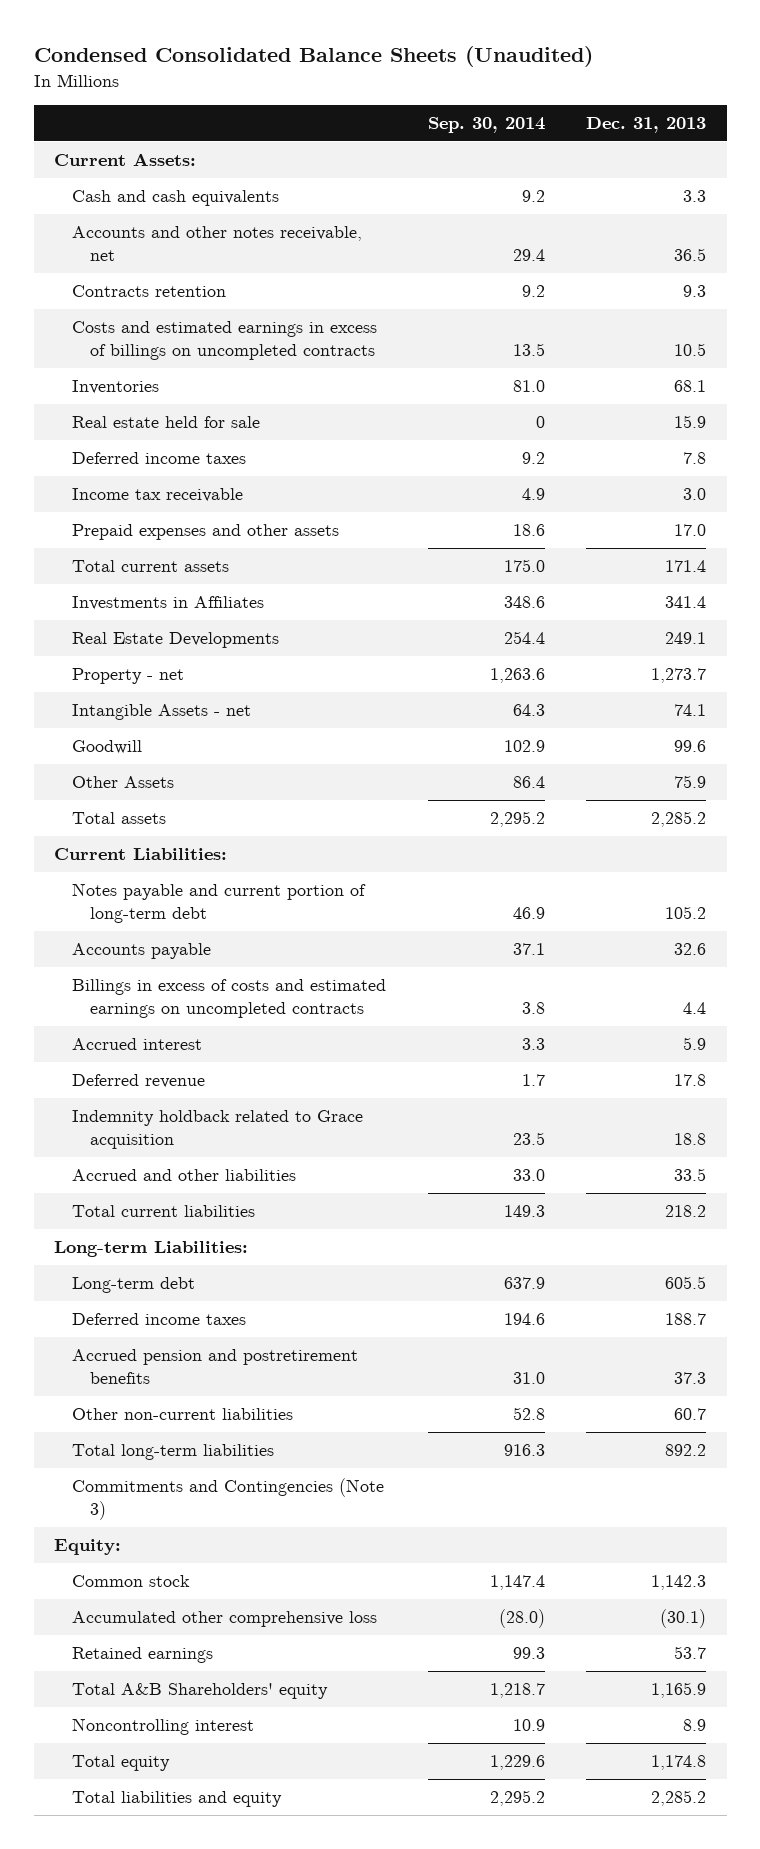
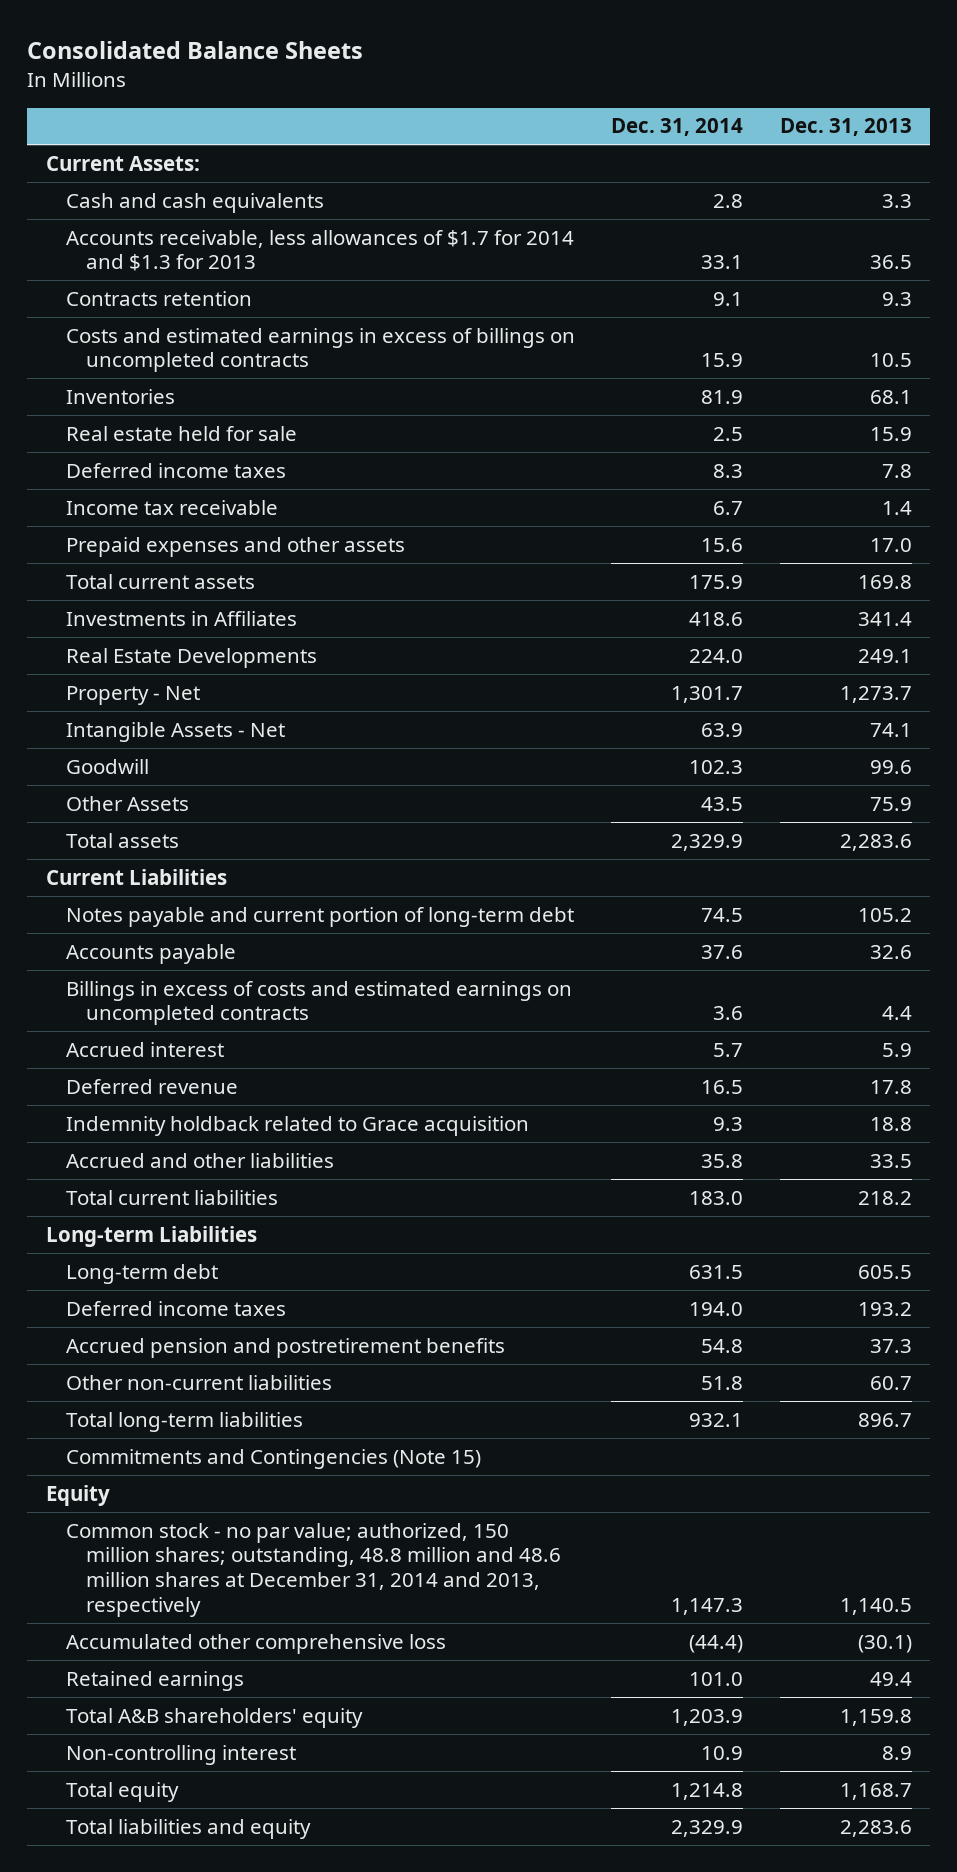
[33,45,593,67] Condensed Consolidated Balance Sheets (Unaudited) -> [27,41,364,60] Consolidated Balance Sheets
[427,117,545,134] Sep. 30, 2014 -> none
none -> [611,118,744,137] Dec. 31, 2014
[72,226,363,262] Accounts and other notes receivable, net -> [65,229,574,272] Accounts receivable, less allowances of $1.7 for 2014 and $1.3 for 2013
[683,488,707,501] 3.0 -> [881,500,912,515] 1.4
[665,560,707,573] 171.4 -> [857,574,912,589] 169.8
[72,668,185,685] Property - net -> [65,685,200,705] Property - Net
[72,704,252,721] Intangible Assets - net -> [65,721,285,742] Intangible Assets - Net
[651,811,707,828] 2,285.2 -> [839,833,912,851] 2,283.6
[54,848,228,861] Current Liabilities: -> [45,868,227,885] Current Liabilities
[54,1241,249,1258] Long-term Liabilities: -> [45,1225,257,1247] Long-term Liabilities
[665,1313,707,1326] 188.7 -> [857,1301,912,1316] 193.2
[72,1575,191,1588] Common stock -> none
[665,1444,707,1457] 892.2 -> [857,1412,912,1427] 896.7
[72,1478,385,1521] Commitments and Contingencies (Note 3) -> [65,1448,481,1469] Commitments and Contingencies (Note 15)
[54,1539,122,1556] Equity: -> [45,1484,110,1506] Equity
none -> [65,1522,562,1618] Common stock - no par value; authorized, 150 million shares; outstanding, 48.8 million and 48.6 million shares at December 31, 2014 and 2013, respectively
[674,1646,707,1660] 53.7 -> [869,1671,912,1686] 49.4
[72,1683,329,1700] Total A&B Shareholders' equity -> [65,1707,363,1728] Total A&B shareholders' equity
[651,1682,707,1699] 1,165.9 -> [839,1708,912,1726] 1,159.8
[72,1718,255,1736] Noncontrolling interest -> [65,1744,296,1765] Non-controlling interest
[651,1755,707,1771] 1,174.8 -> [839,1782,912,1800] 1,168.7
[651,1790,707,1807] 2,285.2 -> [839,1819,912,1837] 2,283.6

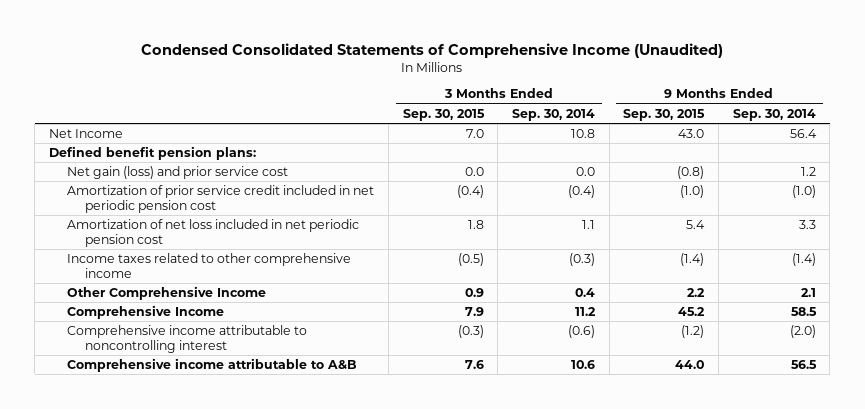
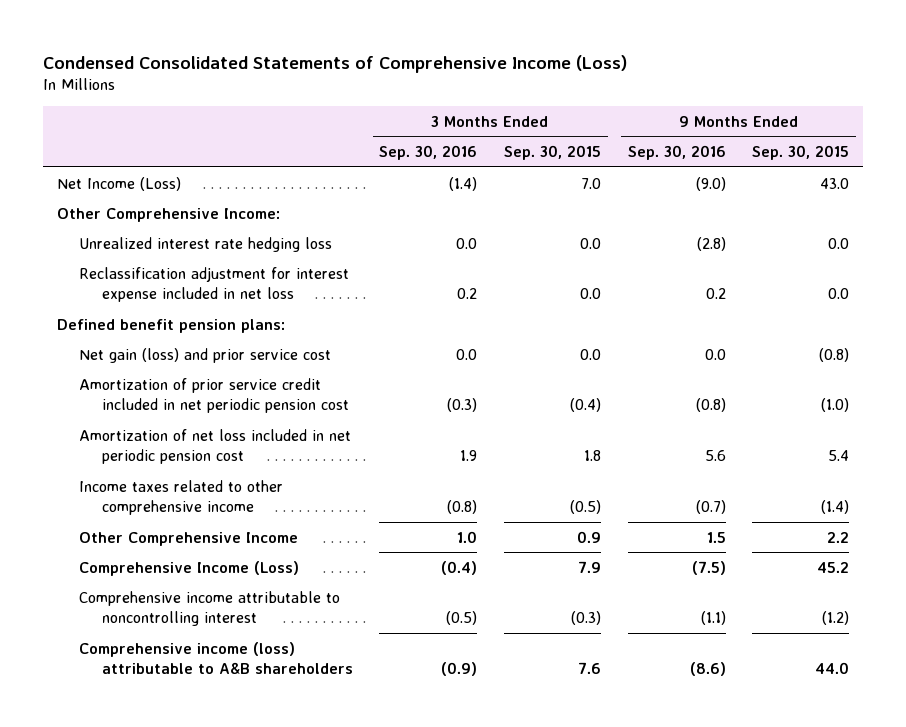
[141,42,724,58] Condensed Consolidated Statements of Comprehensive Income (Unaudited) -> [43,54,628,73] Condensed Consolidated Statements of Comprehensive Income (Loss)
[511,108,595,121] Sep. 30, 2014 -> none
[732,108,816,121] Sep. 30, 2014 -> none
none -> [379,145,478,161] Sep. 30, 2016
none -> [627,145,726,161] Sep. 30, 2016
[49,129,124,139] Net Income -> [56,176,181,191] Net Income (Loss)
none -> [56,207,280,222] Other Comprehensive Income:
none -> [79,236,333,252] Unrealized interest rate hedging loss
none -> [79,266,350,303] Reclassification adjustment for interest expense included in net loss
[67,305,225,320] Comprehensive Income -> [79,560,300,576] Comprehensive Income (Loss)
[67,358,358,373] Comprehensive income attributable to A&B -> [79,641,353,675] Comprehensive income (loss) attributable to A&B shareholders

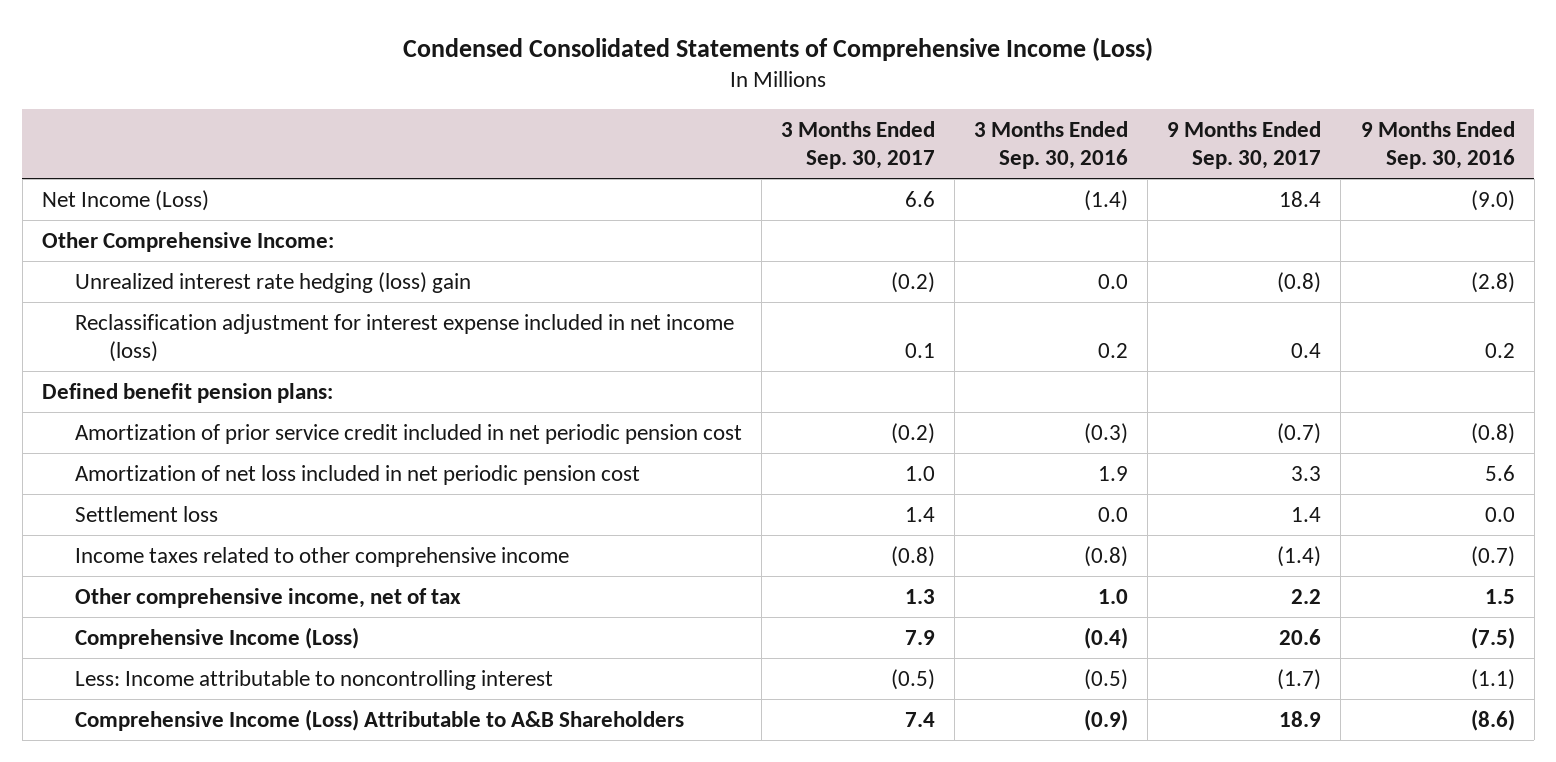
[504,145,602,161] Sep. 30, 2015 -> none
[752,145,850,161] Sep. 30, 2015 -> none
none -> [781,120,936,170] 3 Months Ended Sep. 30, 2017
none -> [1167,120,1322,170] 9 Months Ended Sep. 30, 2017
[79,236,333,252] Unrealized interest rate hedging loss -> [75,271,472,293] Unrealized interest rate hedging (loss) gain
[79,266,350,303] Reclassification adjustment for interest expense included in net loss -> [75,313,735,362] Reclassification adjustment for interest expense included in net income (loss)
[79,347,332,363] Net gain (loss) and prior service cost -> none
none -> [75,505,219,522] Settlement loss
[79,531,299,546] Other Comprehensive Income -> [75,587,462,608] Other comprehensive income, net of tax
[79,590,341,627] Comprehensive income attributable to noncontrolling interest -> [75,669,554,690] Less: Income attributable to noncontrolling interest
[79,641,353,675] Comprehensive income (loss) attributable to A&B shareholders -> [75,708,685,731] Comprehensive Income (Loss) Attributable to A&B Shareholders

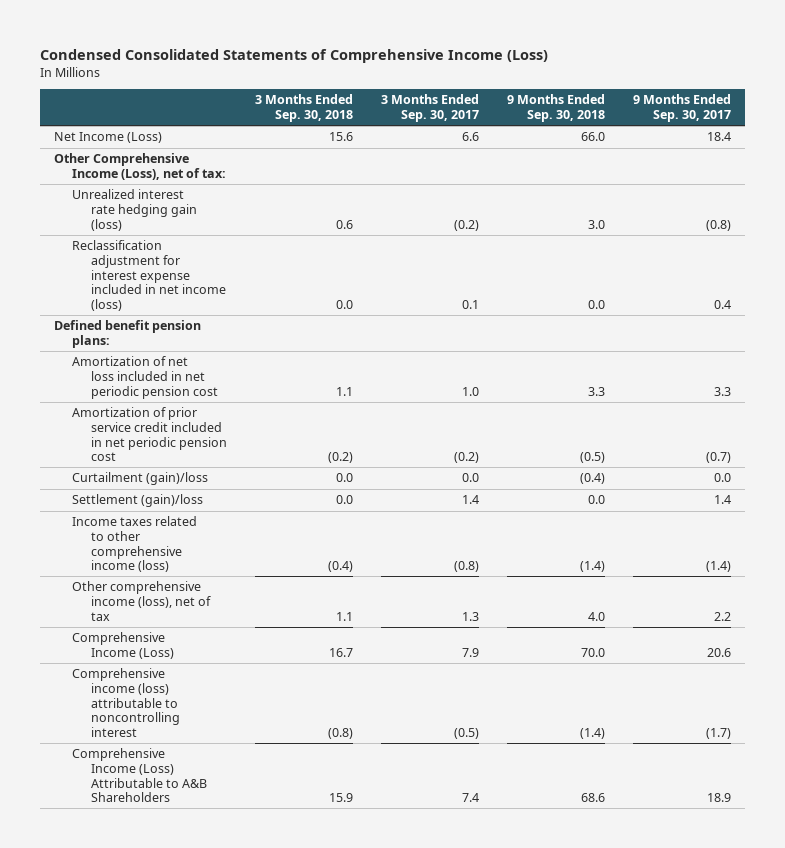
[974,120,1129,170] 3 Months Ended Sep. 30, 2016 -> none
[1360,120,1515,170] 9 Months Ended Sep. 30, 2016 -> none
none -> [254,94,353,123] 3 Months Ended Sep. 30, 2018
none -> [506,94,605,123] 9 Months Ended Sep. 30, 2018
[41,231,334,252] Other Comprehensive Income: -> [54,153,227,180] Other Comprehensive Income (Loss), net of tax:
[75,271,472,293] Unrealized interest rate hedging (loss) gain -> [72,189,197,231] Unrealized interest rate hedging gain (loss)
[75,423,743,444] Amortization of prior service credit included in net periodic pension cost -> [72,407,227,462] Amortization of prior service credit included in net periodic pension cost
none -> [72,472,209,486] Curtailment (gain)/loss
[75,505,219,522] Settlement loss -> [72,494,204,508] Settlement (gain)/loss
[75,546,570,567] Income taxes related to other comprehensive income -> [72,516,198,573] Income taxes related to other comprehensive income (loss)
[75,587,462,608] Other comprehensive income, net of tax -> [72,581,211,621] Other comprehensive income (loss), net of tax
[75,669,554,690] Less: Income attributable to noncontrolling interest -> [72,668,180,737] Comprehensive income (loss) attributable to noncontrolling interest

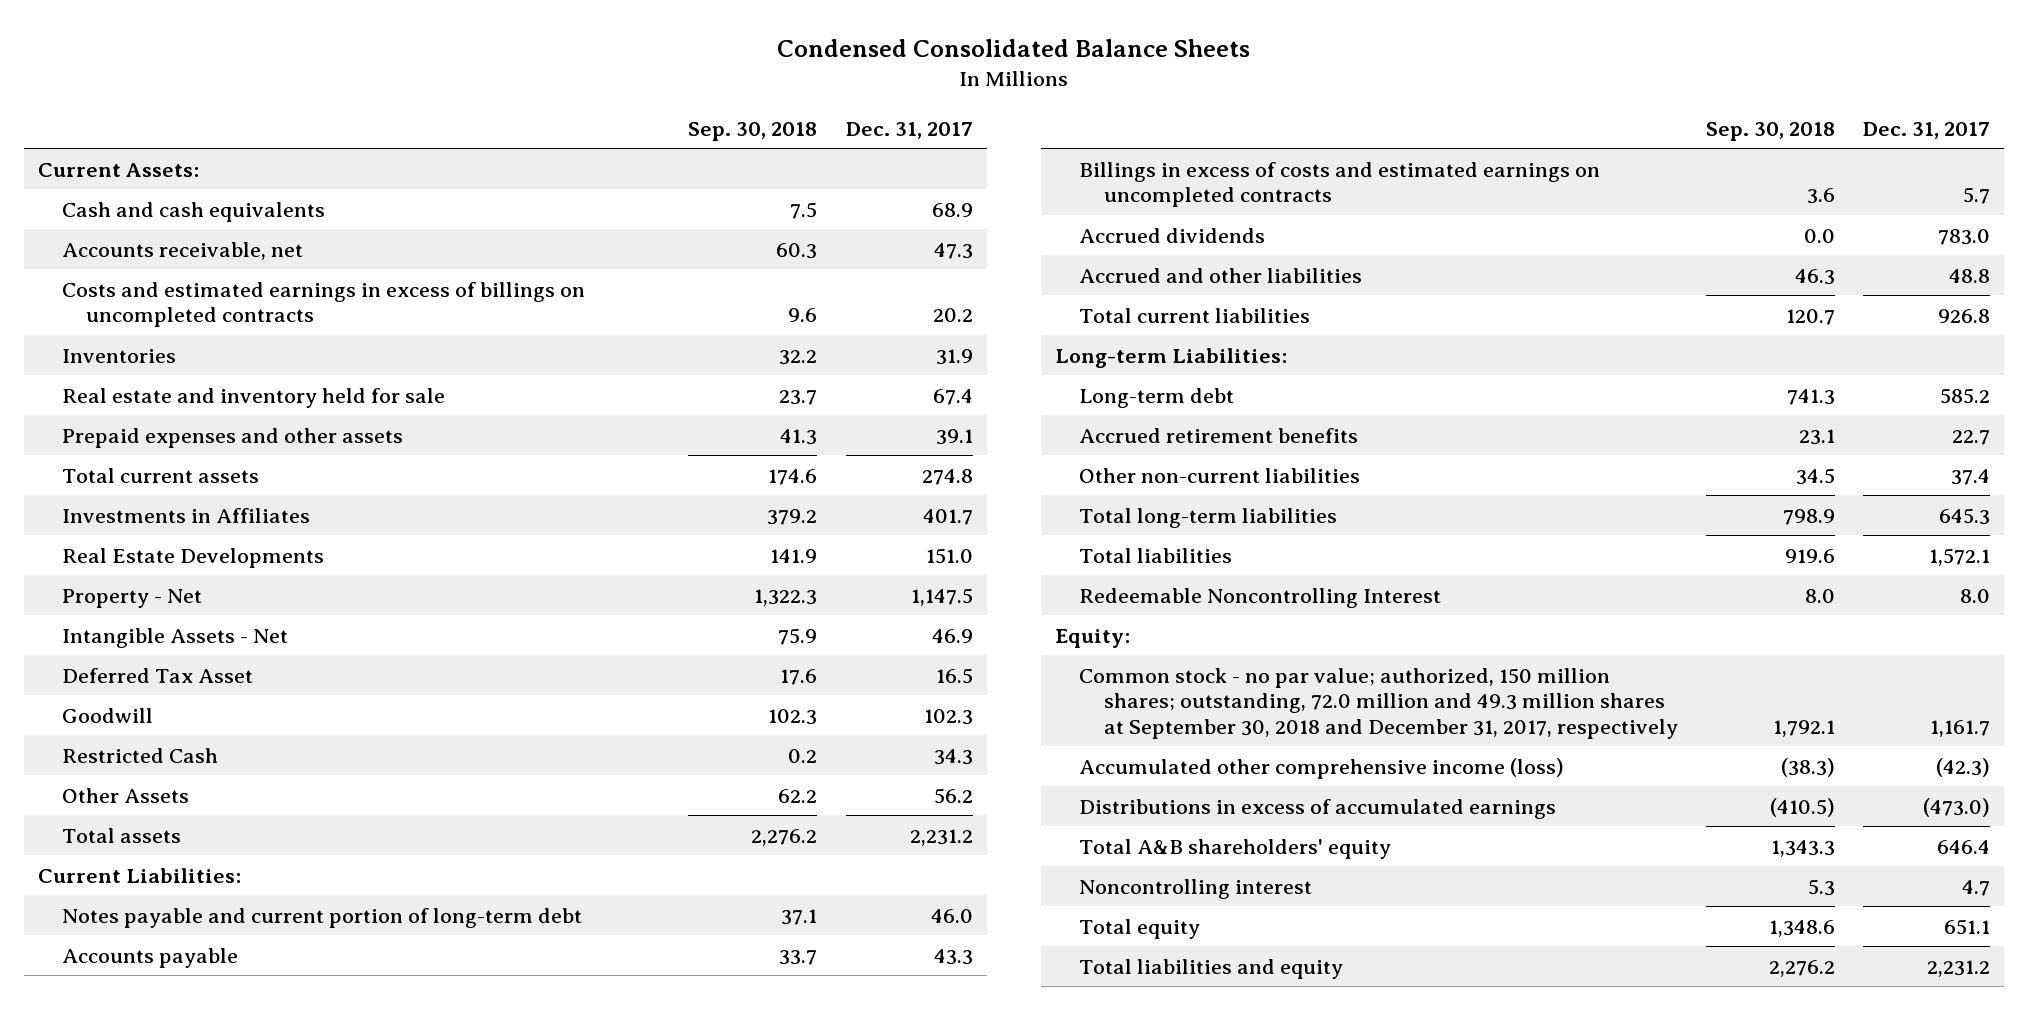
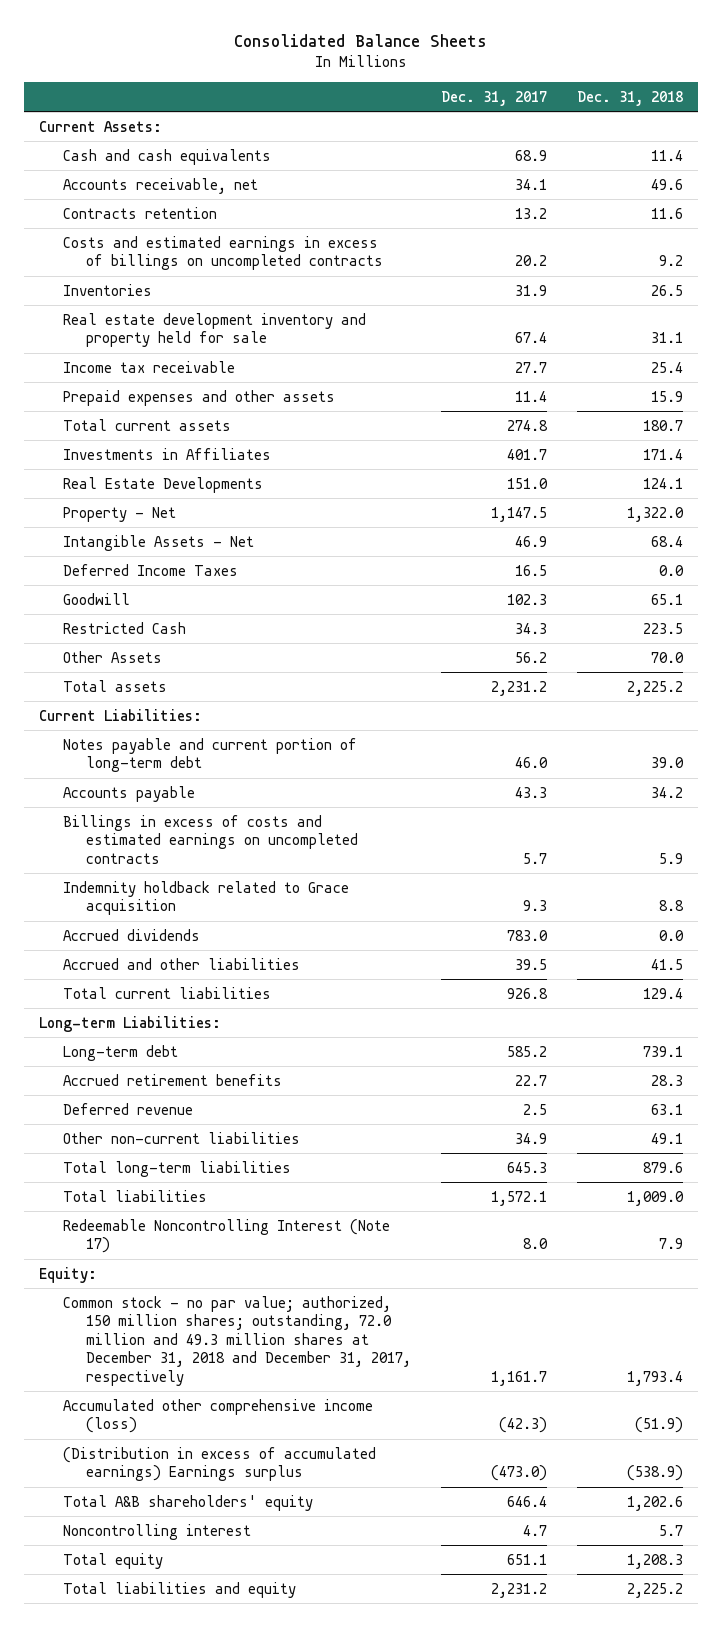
[776,39,1250,58] Condensed Consolidated Balance Sheets -> [233,34,487,48] Consolidated Balance Sheets
[688,121,818,141] Sep. 30, 2018 -> none
none -> [576,90,683,106] Dec. 31, 2018
[933,242,973,259] 47.3 -> [515,178,548,190] 34.1
none -> [62,206,217,219] Contracts retention
[61,387,445,408] Real estate and inventory held for sale -> [62,312,366,348] Real estate development inventory and property held for sale
none -> [62,360,235,373] Income tax receivable
[935,428,973,445] 39.1 -> [515,390,548,402] 11.4
[61,667,253,683] Deferred Tax Asset -> [62,563,238,576] Deferred Income Taxes
none -> [62,880,349,916] Indemnity holdback related to Grace acquisition
[1949,268,1991,283] 48.8 -> [515,958,548,970] 39.5
none -> [62,1102,193,1115] Deferred revenue
[1951,468,1991,485] 37.4 -> [515,1132,548,1144] 34.9
[1079,587,1442,608] Redeemable Noncontrolling Interest -> [62,1218,390,1254] Redeemable Noncontrolling Interest (Note 17)
[1079,667,1678,739] Common stock - no par value; authorized, 150 million shares; outstanding, 72.0 million and 49.3 million shares at September 30, 2018 and December 31, 2017, respectively -> [62,1295,412,1386] Common stock - no par value; authorized, 150 million shares; outstanding, 72.0 million and 49.3 million shares at December 31, 2018 and December 31, 2017, respectively
[1079,798,1557,819] Distributions in excess of accumulated earnings -> [62,1446,376,1482] (Distribution in excess of accumulated earnings) Earnings surplus

